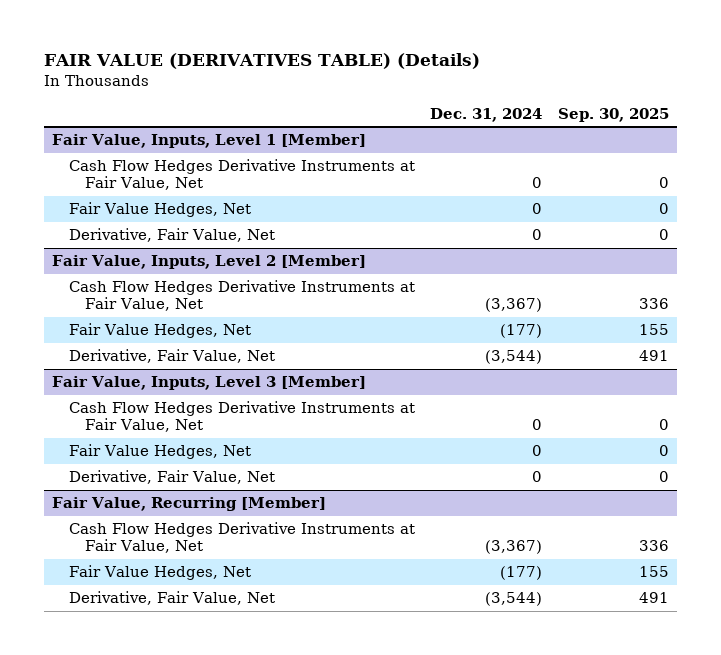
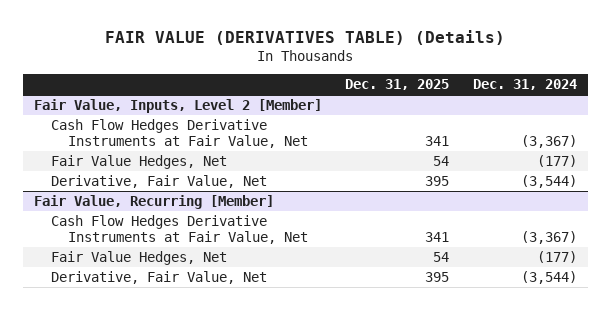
[558,107,670,122] Sep. 30, 2025 -> none
none -> [345,79,450,91] Dec. 31, 2025
[51,134,366,149] Fair Value, Inputs, Level 1 [Member] -> none
[68,159,415,191] Cash Flow Hedges Derivative Instruments at Fair Value, Net -> none
[68,202,251,218] Fair Value Hedges, Net -> none
[68,228,275,243] Derivative, Fair Value, Net -> none
[51,376,366,391] Fair Value, Inputs, Level 3 [Member] -> none
[68,401,415,433] Cash Flow Hedges Derivative Instruments at Fair Value, Net -> none
[68,444,251,460] Fair Value Hedges, Net -> none
[68,470,275,485] Derivative, Fair Value, Net -> none

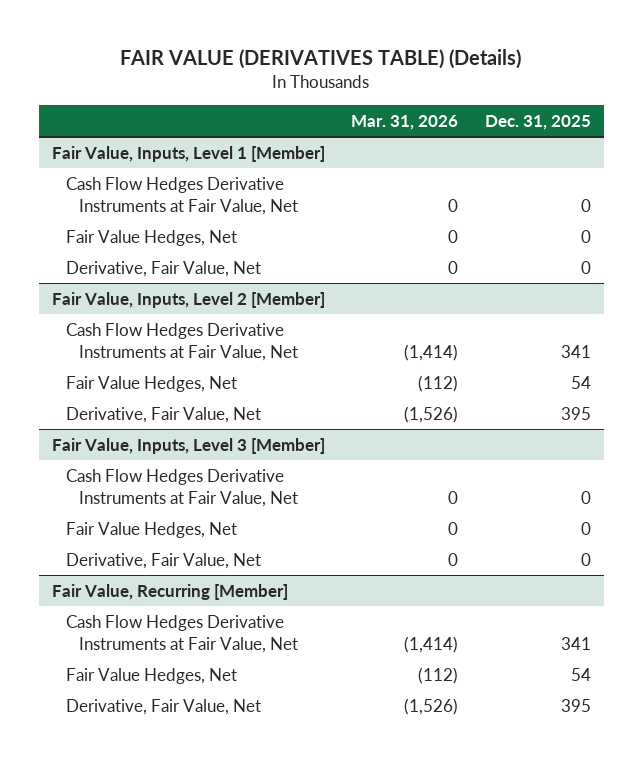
[472,79,577,91] Dec. 31, 2024 -> none
none -> [351,114,459,130] Mar. 31, 2026
none -> [52,145,326,162] Fair Value, Inputs, Level 1 [Member]
none -> [65,176,299,215] Cash Flow Hedges Derivative Instruments at Fair Value, Net
none -> [65,229,237,246] Fair Value Hedges, Net
none -> [65,260,261,277] Derivative, Fair Value, Net
none -> [52,437,326,454] Fair Value, Inputs, Level 3 [Member]
none -> [65,468,299,507] Cash Flow Hedges Derivative Instruments at Fair Value, Net
none -> [65,521,237,538] Fair Value Hedges, Net
none -> [65,552,261,569] Derivative, Fair Value, Net

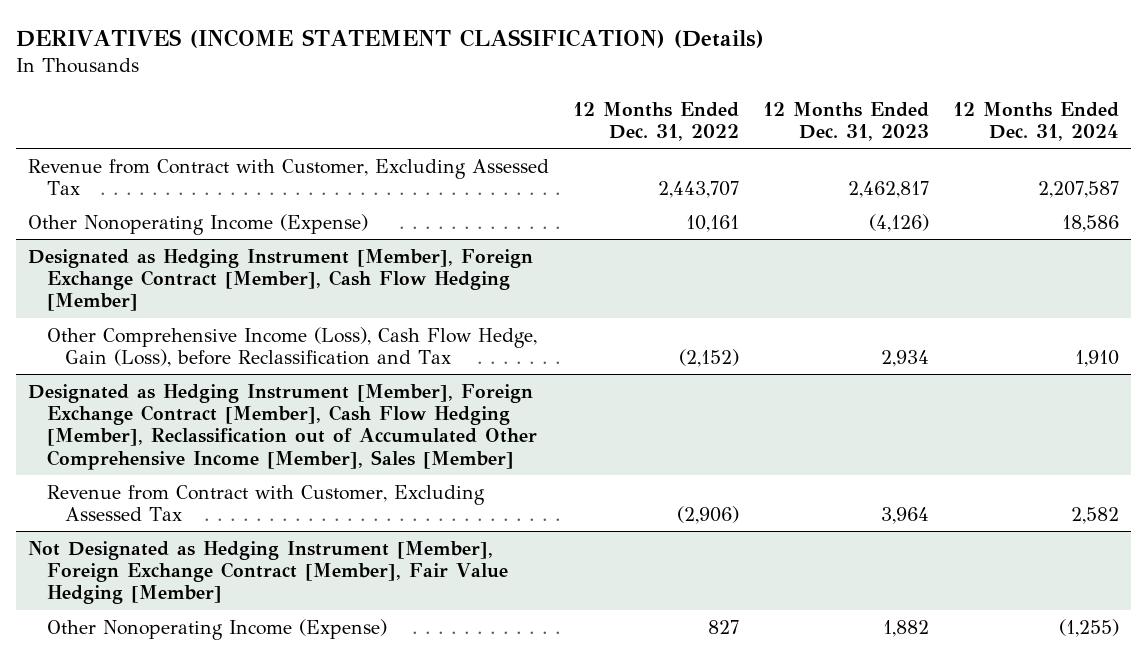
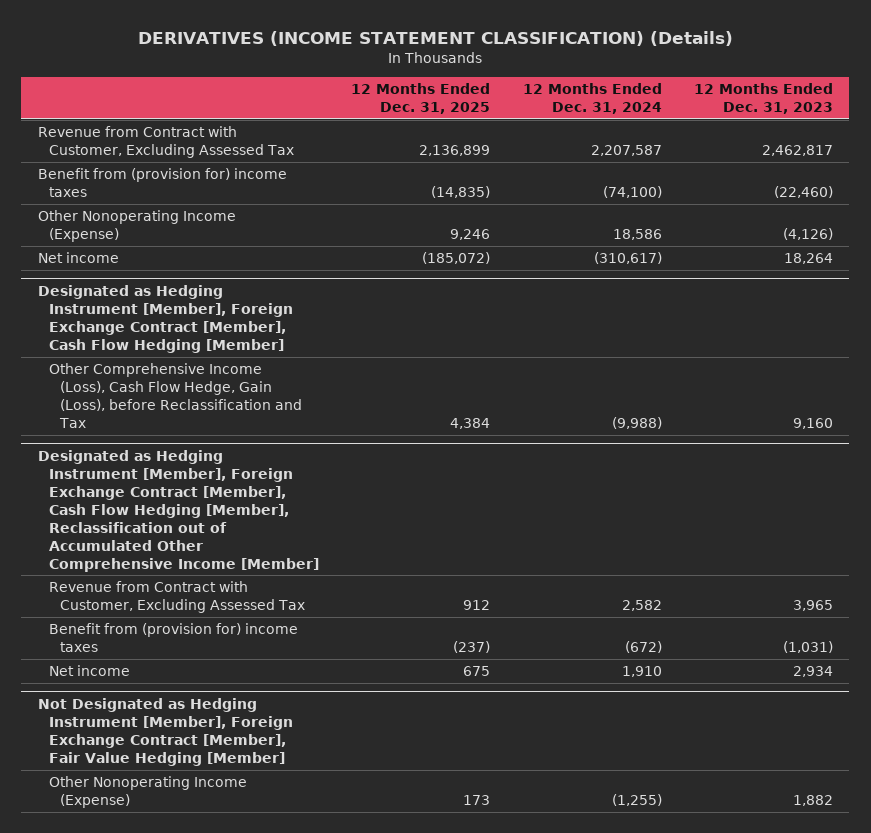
[573,101,740,141] 12 Months Ended Dec. 31, 2022 -> none
none -> [351,83,491,115] 12 Months Ended Dec. 31, 2025
none -> [37,168,287,198] Benefit from (provision for) income taxes
none -> [37,252,119,264] Net income
[881,350,930,368] 2,934 -> [793,417,834,429] 9,160
[1075,350,1120,368] 1,910 -> [611,416,662,429] (9,988)
[27,383,537,470] Designated as Hedging Instrument [Member], Foreign Exchange Contract [Member], Cash Flow Hedging [Member], Reclassification out of Accumulated Other Comprehensive Income [Member], Sales [Member] -> [37,450,319,572] Designated as Hedging Instrument [Member], Foreign Exchange Contract [Member], Cash Flow Hedging [Member], Reclassification out of Accumulated Other Comprehensive Income [Member]
[881,507,930,525] 3,964 -> [793,600,834,612] 3,965
none -> [48,623,298,653] Benefit from (provision for) income taxes
none -> [48,665,130,677] Net income

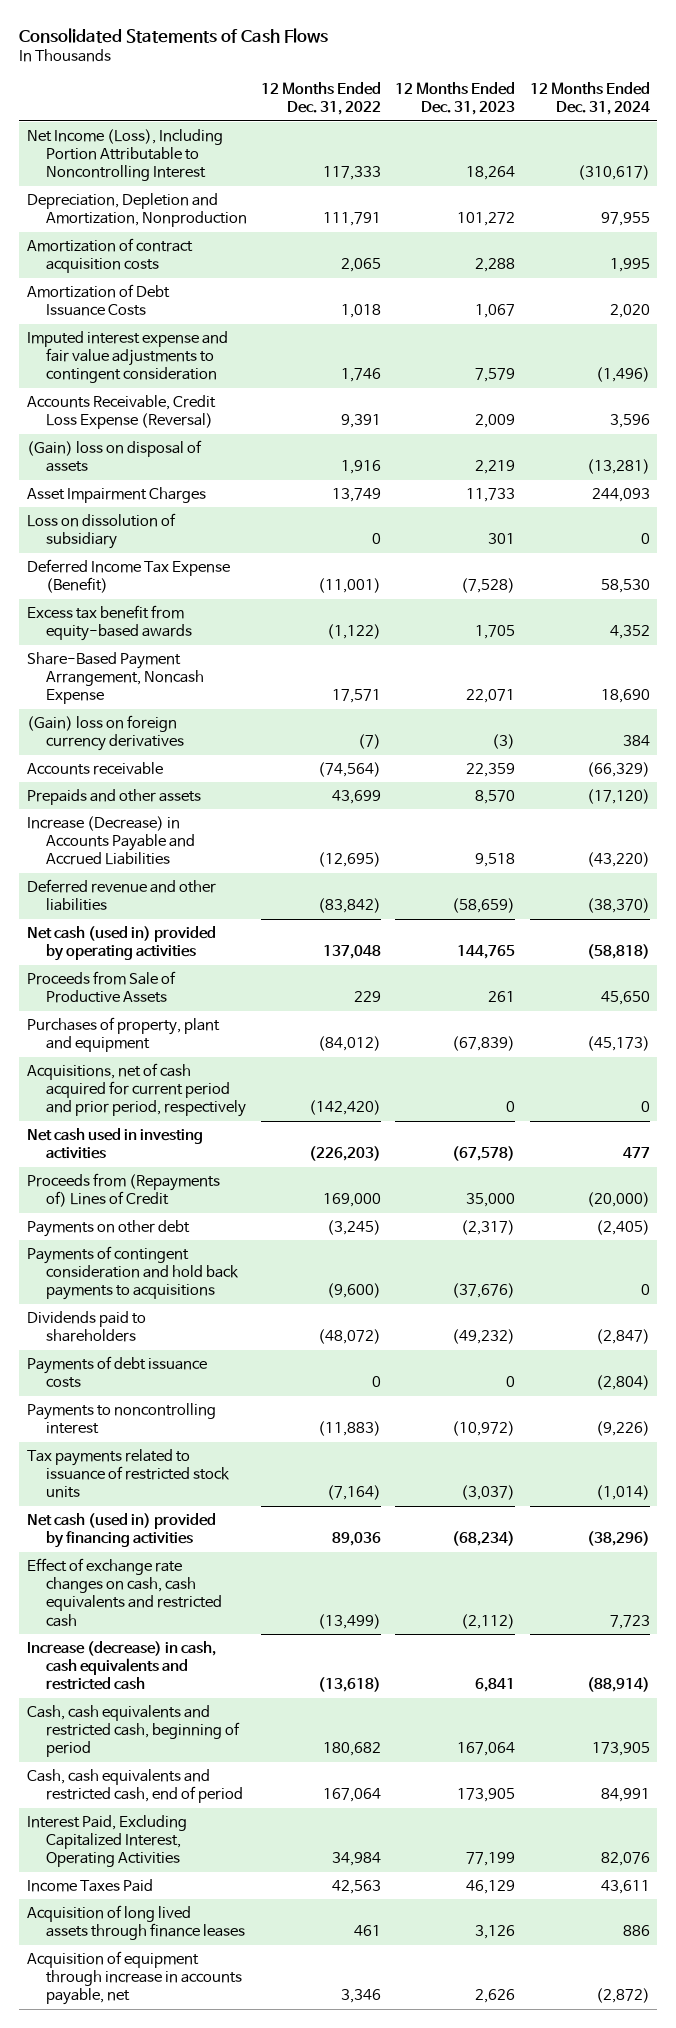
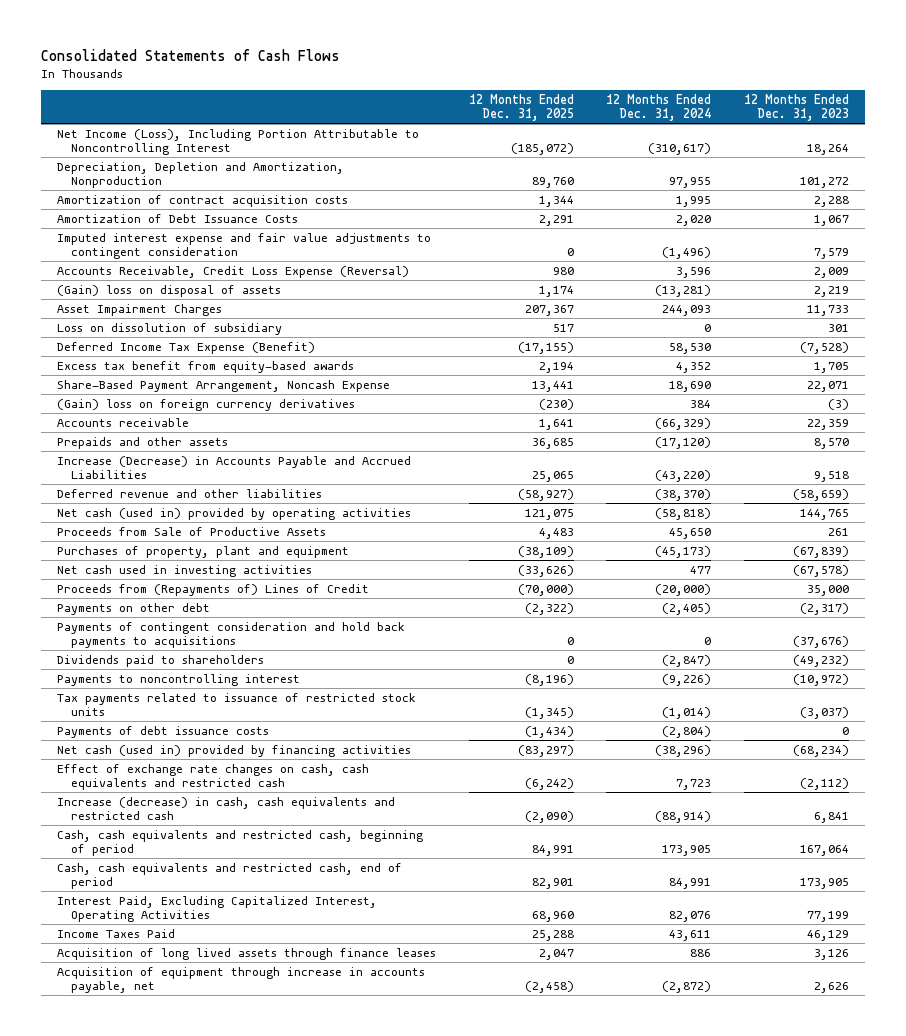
[260,81,381,116] 12 Months Ended Dec. 31, 2022 -> none
none -> [468,93,574,122] 12 Months Ended Dec. 31, 2025
[26,1062,246,1118] Acquisitions, net of cash acquired for current period and prior period, respectively -> none
[26,1355,207,1389] Payments of debt issuance costs -> [57,725,270,738] Payments of debt issuance costs

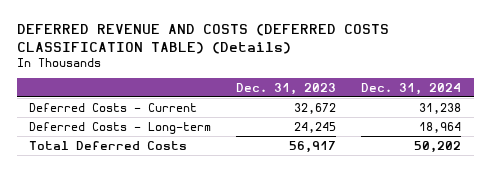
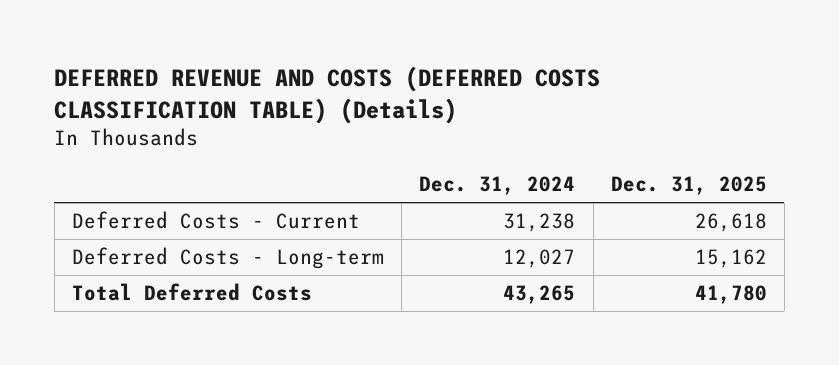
[236,82,337,95] Dec. 31, 2023 -> none
none -> [610,176,767,196] Dec. 31, 2025
[419,121,462,133] 18,964 -> [503,249,576,269] 12,027
[414,140,462,153] 50,202 -> [503,285,576,305] 43,265

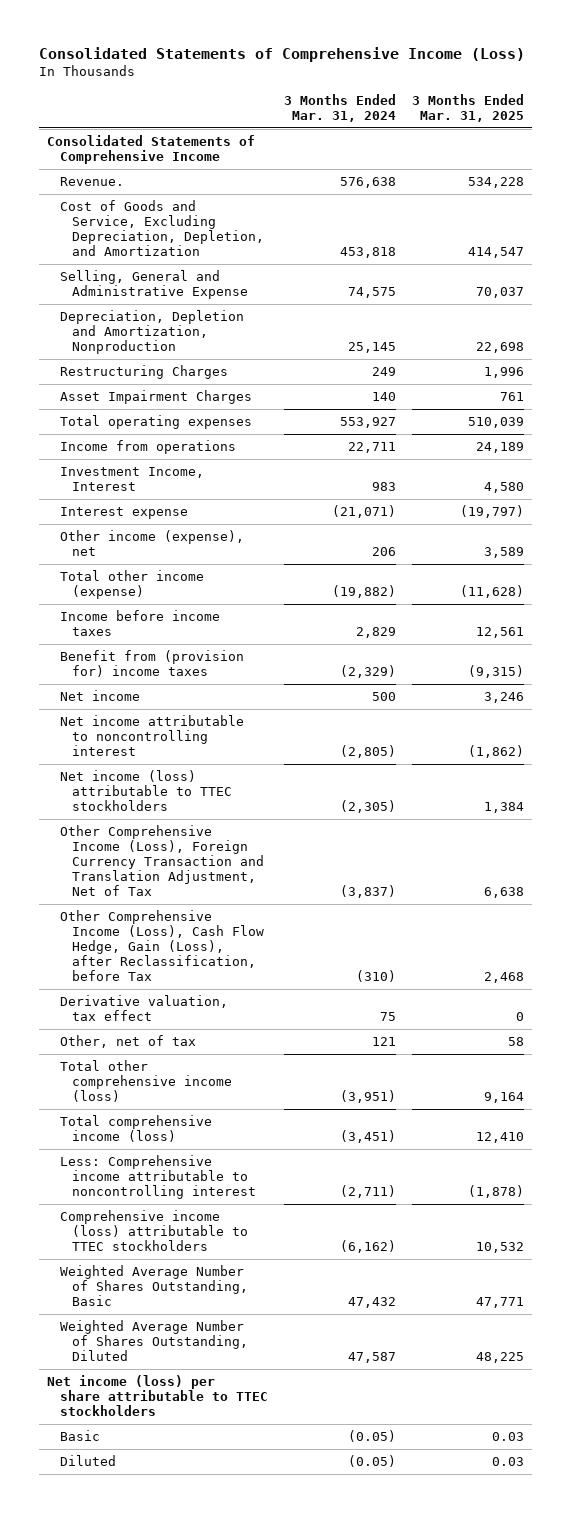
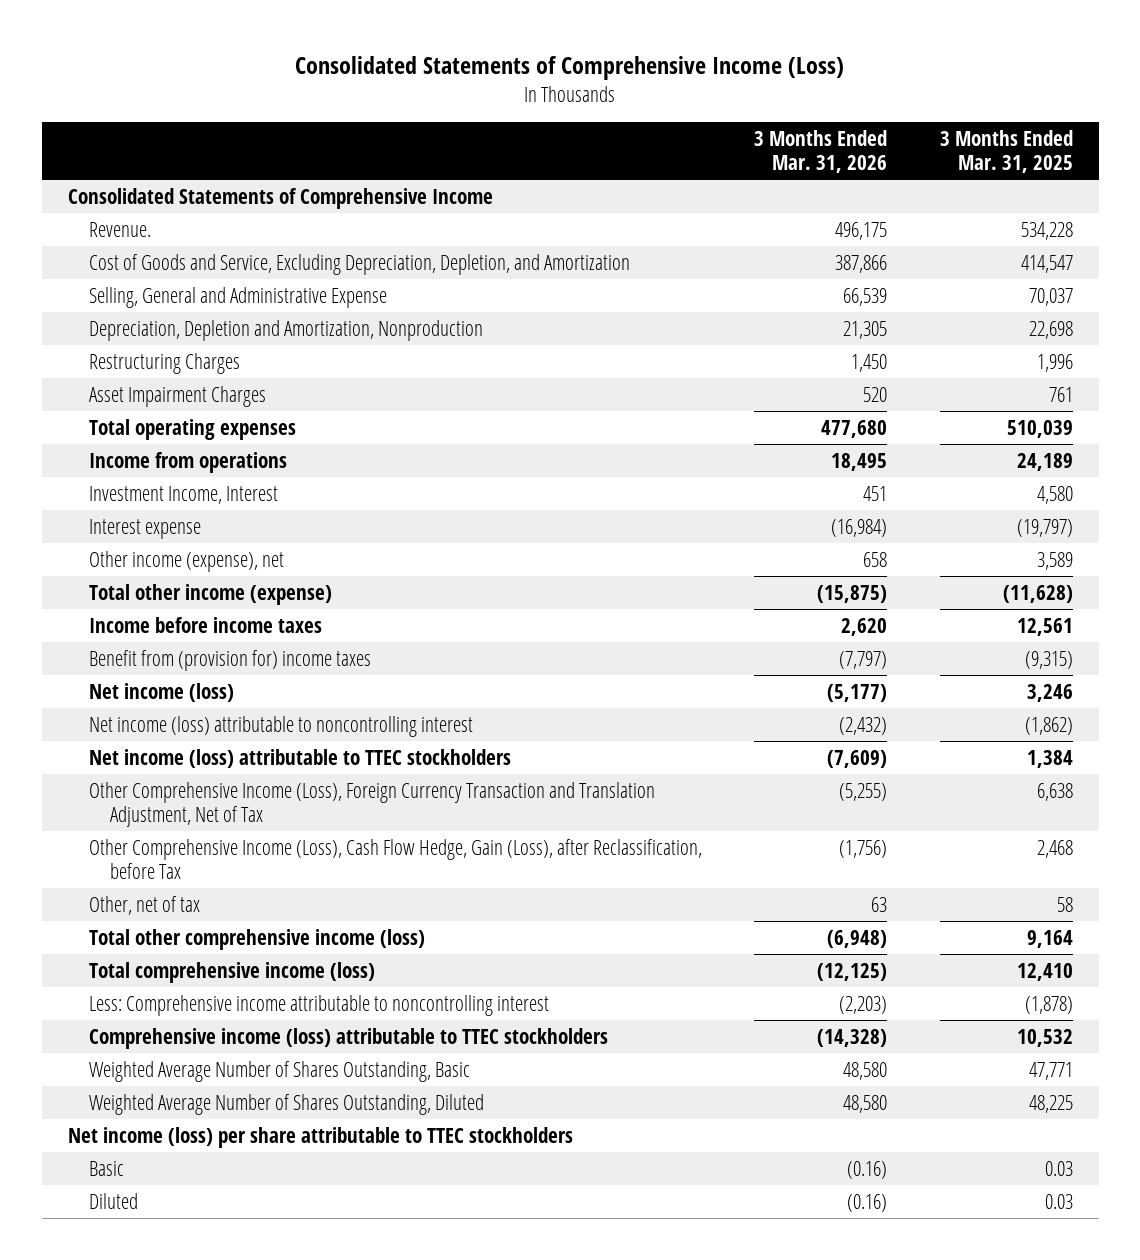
[283,94,396,122] 3 Months Ended Mar. 31, 2024 -> none
none -> [754,130,888,174] 3 Months Ended Mar. 31, 2026
[59,690,140,702] Net income -> [88,682,234,702] Net income (loss)
[59,715,244,756] Net income attributable to noncontrolling interest -> [88,715,473,737] Net income (loss) attributable to noncontrolling interest
[59,995,228,1021] Derivative valuation, tax effect -> none

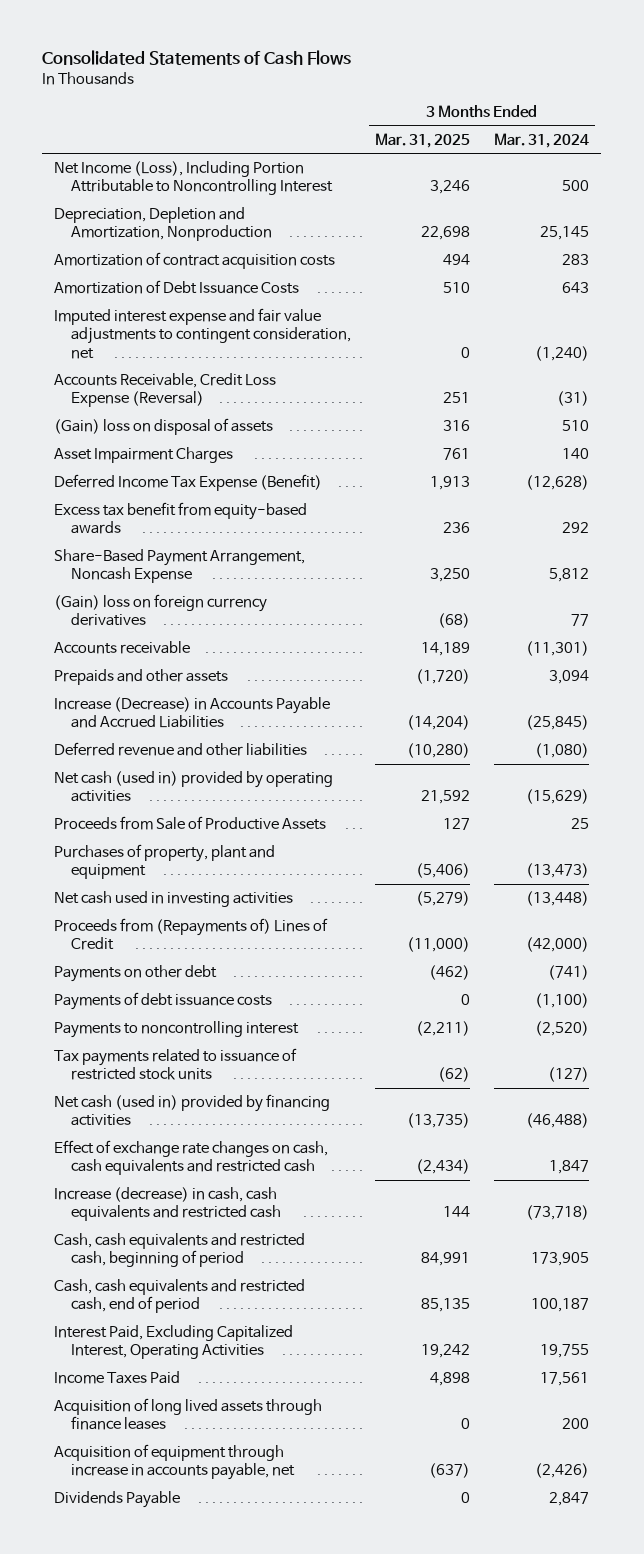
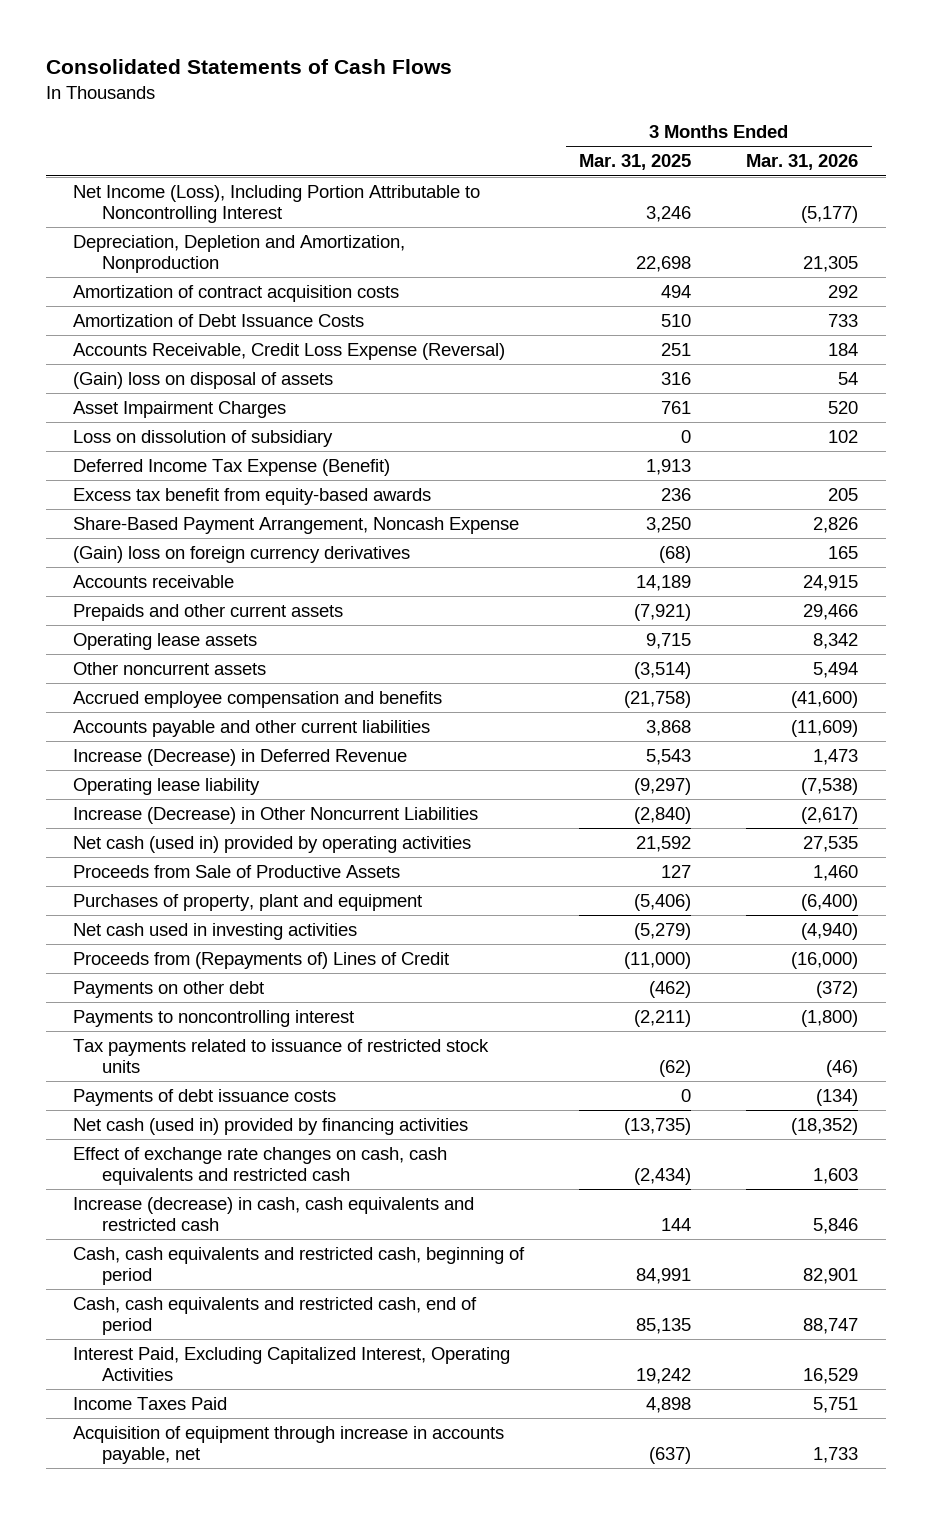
[494,132,590,148] Mar. 31, 2024 -> none
none -> [746,154,859,171] Mar. 31, 2026
[54,307,352,359] Imputed interest expense and fair value adjustments to contingent consideration, net -> none
none -> [73,429,334,447] Loss on dissolution of subsidiary
[54,741,308,756] Deferred revenue and other liabilities -> none
[54,668,229,685] Prepaids and other assets -> [73,603,344,621] Prepaids and other current assets
[416,668,471,684] (1,720) -> [634,603,692,621] (7,921)
none -> [73,632,258,650] Operating lease assets
none -> [73,661,267,675] Other noncurrent assets
none -> [73,690,443,708] Accrued employee compensation and benefits
[54,696,331,729] Increase (Decrease) in Accounts Payable and Accrued Liabilities -> [73,719,431,737] Accounts payable and other current liabilities
[407,715,471,731] (14,204) -> [646,719,692,736] 3,868
none -> [73,748,408,766] Increase (Decrease) in Deferred Revenue
none -> [73,777,261,795] Operating lease liability
none -> [73,806,479,824] Increase (Decrease) in Other Noncurrent Liabilities
[54,991,273,1010] Payments of debt issuance costs -> [73,1088,337,1106] Payments of debt issuance costs
[54,1397,323,1431] Acquisition of long lived assets through finance leases -> none
[54,1490,181,1508] Dividends Payable -> none

